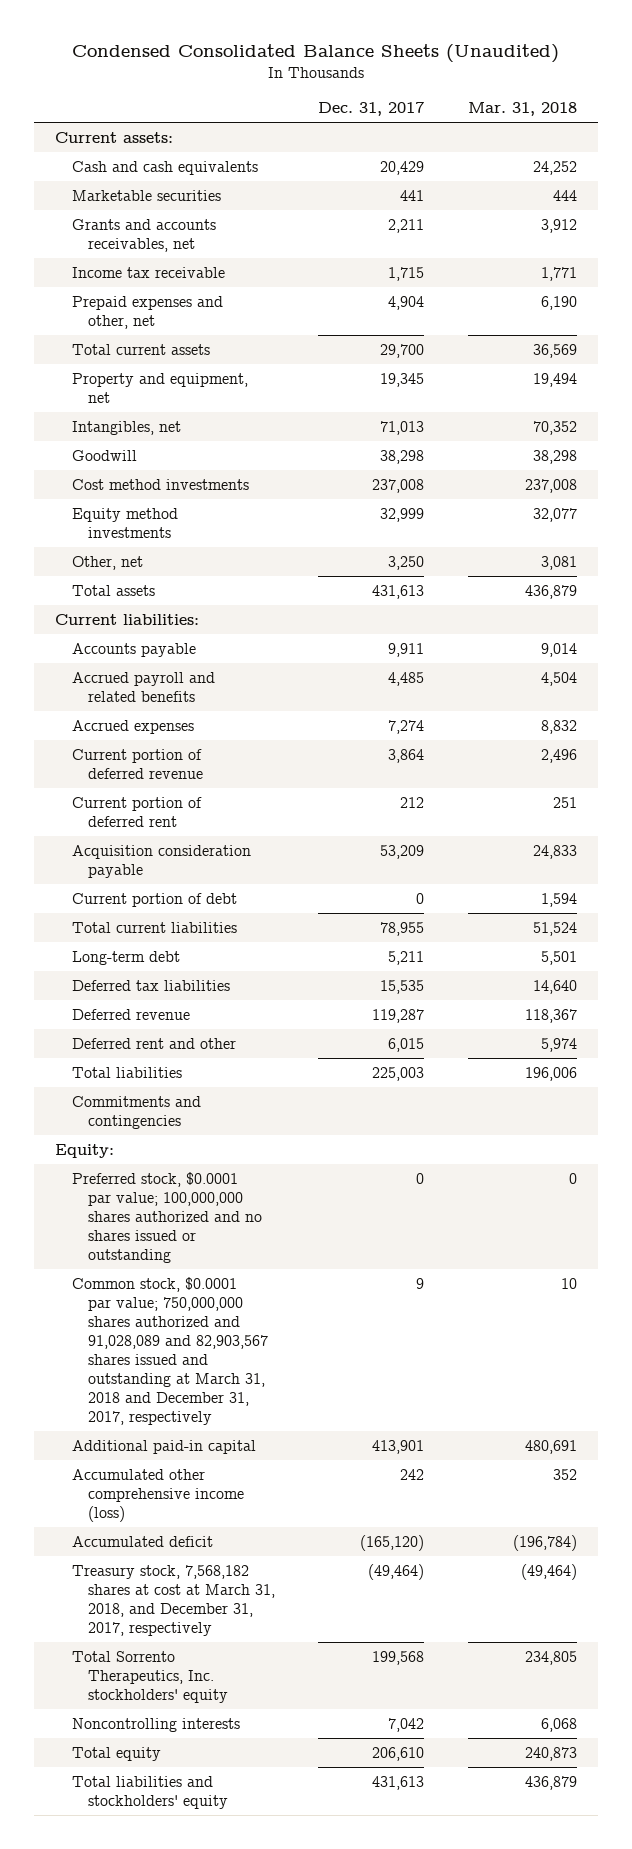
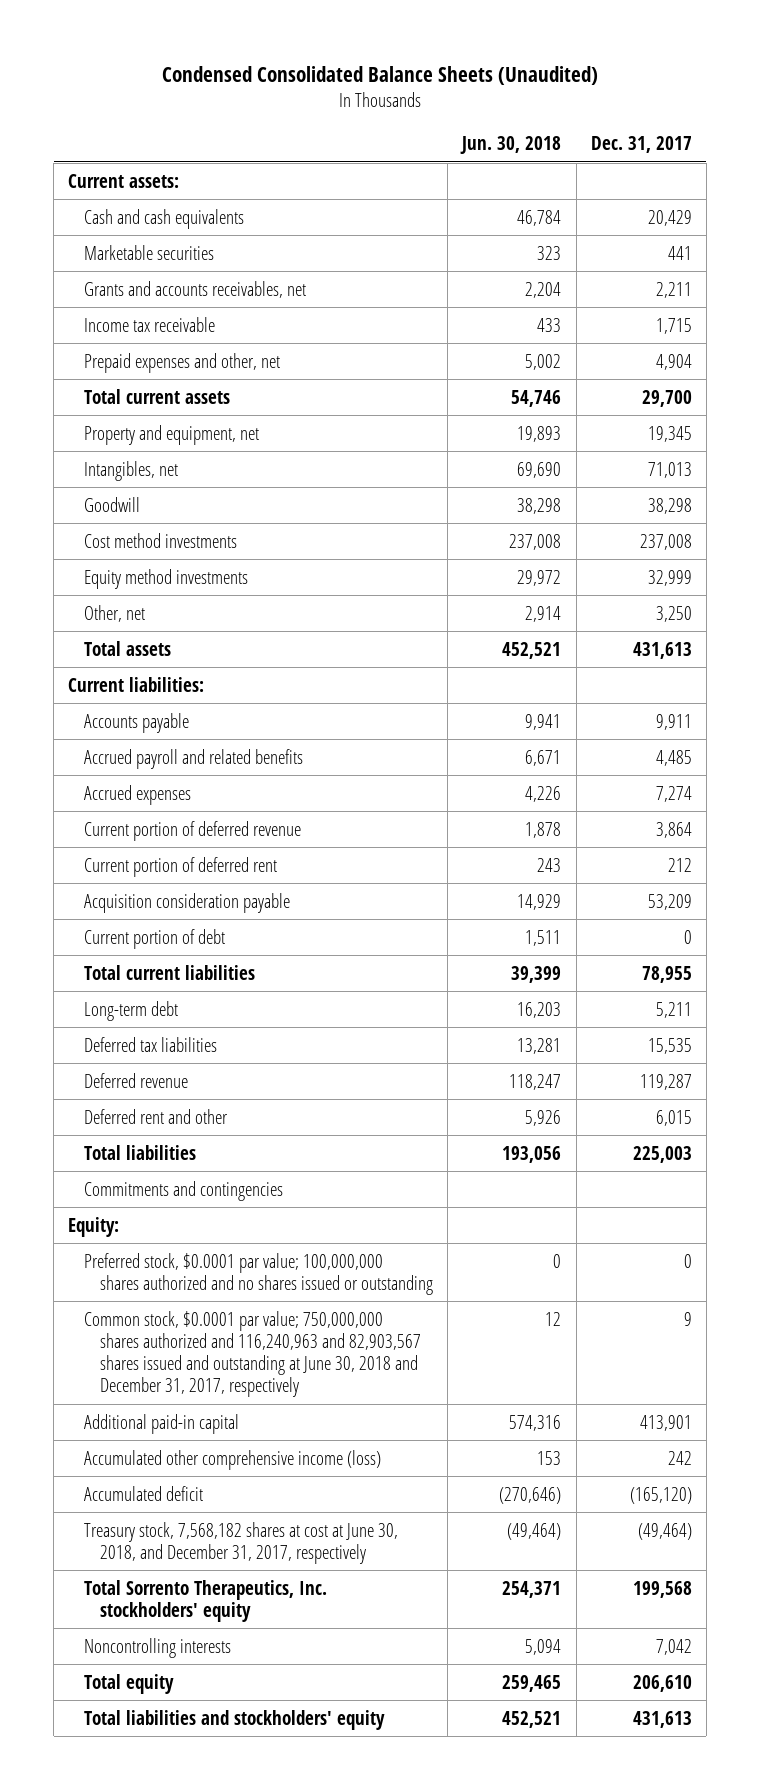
[467,102,577,117] Mar. 31, 2018 -> none
none -> [460,136,562,155] Jun. 30, 2018
[71,1276,269,1426] Common stock, $0.0001 par value; 750,000,000 shares authorized and 91,028,089 and 82,903,567 shares issued and outstanding at March 31, 2018 and December 31, 2017, respectively -> [84,1310,422,1398] Common stock, $0.0001 par value; 750,000,000 shares authorized and 116,240,963 and 82,903,567 shares issued and outstanding at June 30, 2018 and December 31, 2017, respectively
[71,1564,276,1636] Treasury stock, 7,568,182 shares at cost at March 31, 2018, and December 31, 2017, respectively -> [84,1521,399,1564] Treasury stock, 7,568,182 shares at cost at June 30, 2018, and December 31, 2017, respectively

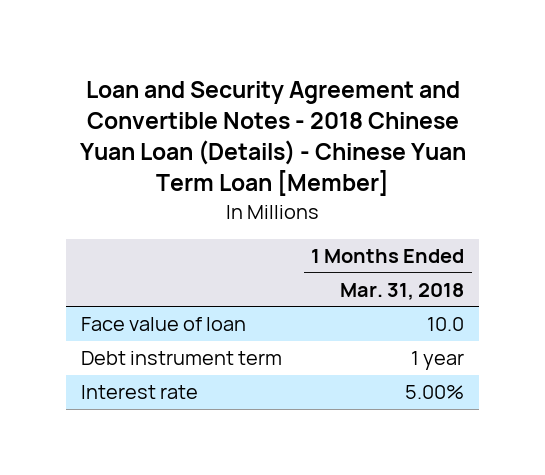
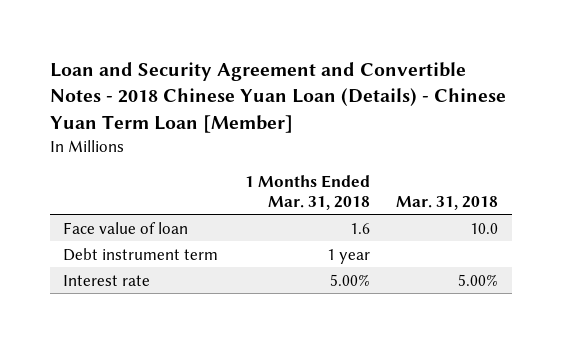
none -> [396,195,499,210] Mar. 31, 2018
[427,317,465,332] 10.0 -> [349,222,370,234] 1.6

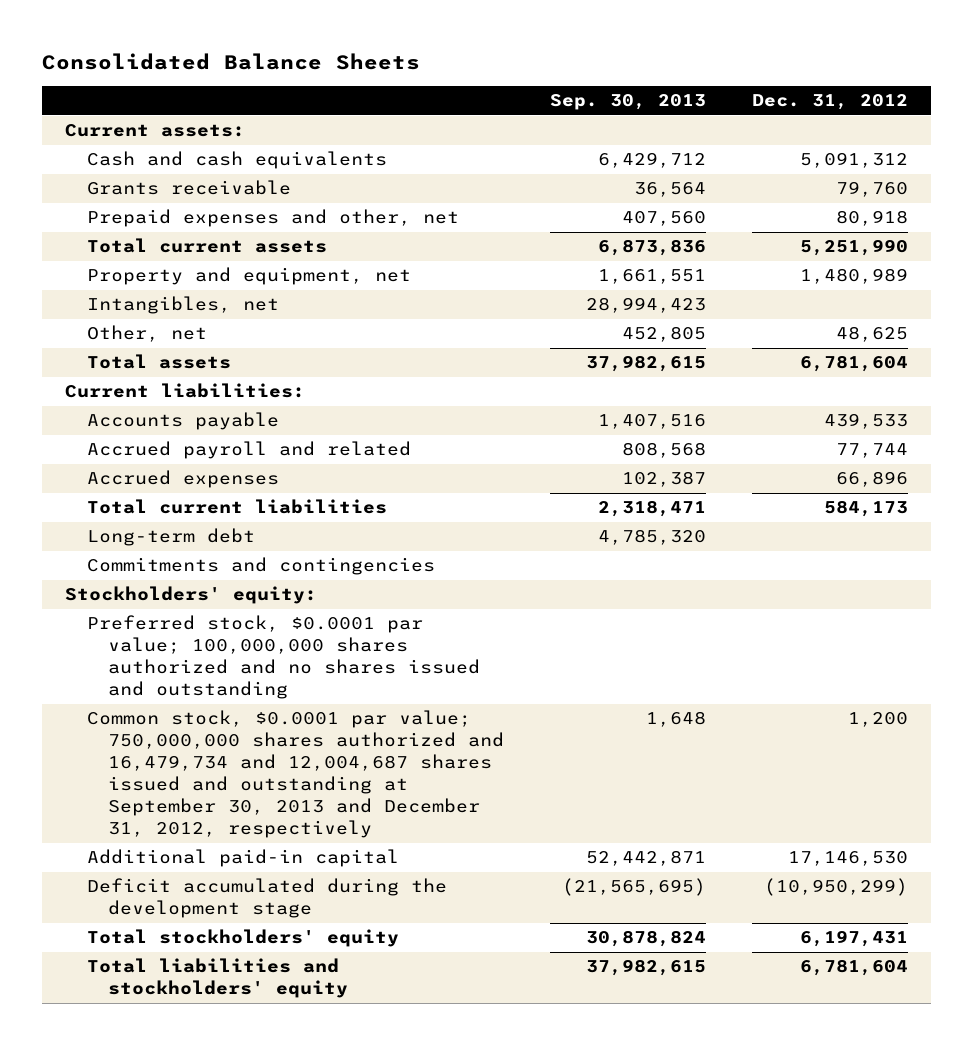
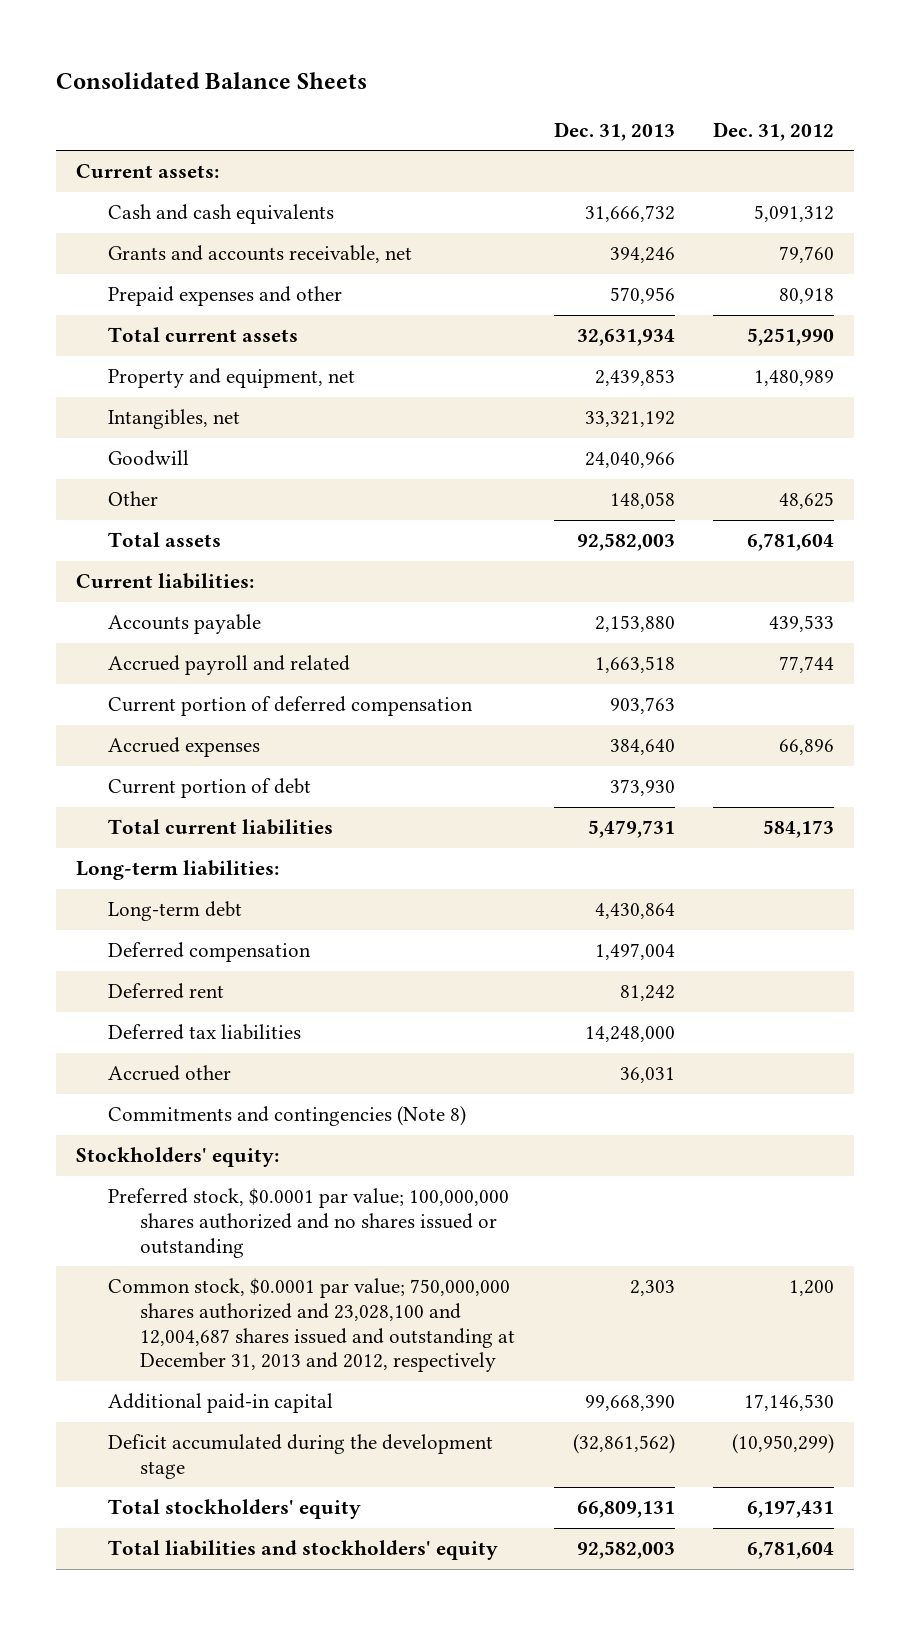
[549,94,706,111] Sep. 30, 2013 -> none
none -> [553,121,675,141] Dec. 31, 2013
[86,180,291,196] Grants receivable -> [107,245,412,264] Grants and accounts receivable, net
[86,209,459,228] Prepaid expenses and other, net -> [107,286,342,307] Prepaid expenses and other
none -> [107,450,189,467] Goodwill
[86,325,207,343] Other, net -> [107,491,158,507] Other
none -> [107,696,473,717] Current portion of deferred compensation
none -> [107,778,311,799] Current portion of debt
none -> [75,860,279,881] Long-term liabilities:
none -> [107,942,311,963] Deferred compensation
none -> [107,983,224,1000] Deferred rent
none -> [107,1024,301,1041] Deferred tax liabilities
none -> [107,1065,231,1082] Accrued other
[86,557,435,576] Commitments and contingencies -> [107,1106,466,1127] Commitments and contingencies (Note 8)
[86,615,480,700] Preferred stock, $0.0001 par value; 100,000,000 shares authorized and no shares issued and outstanding -> [107,1188,509,1258] Preferred stock, $0.0001 par value; 100,000,000 shares authorized and no shares issued or outstanding
[86,710,504,839] Common stock, $0.0001 par value; 750,000,000 shares authorized and 16,479,734 and 12,004,687 shares issued and outstanding at September 30, 2013 and December 31, 2012, respectively -> [107,1278,516,1373] Common stock, $0.0001 par value; 750,000,000 shares authorized and 23,028,100 and 12,004,687 shares issued and outstanding at December 31, 2013 and 2012, respectively

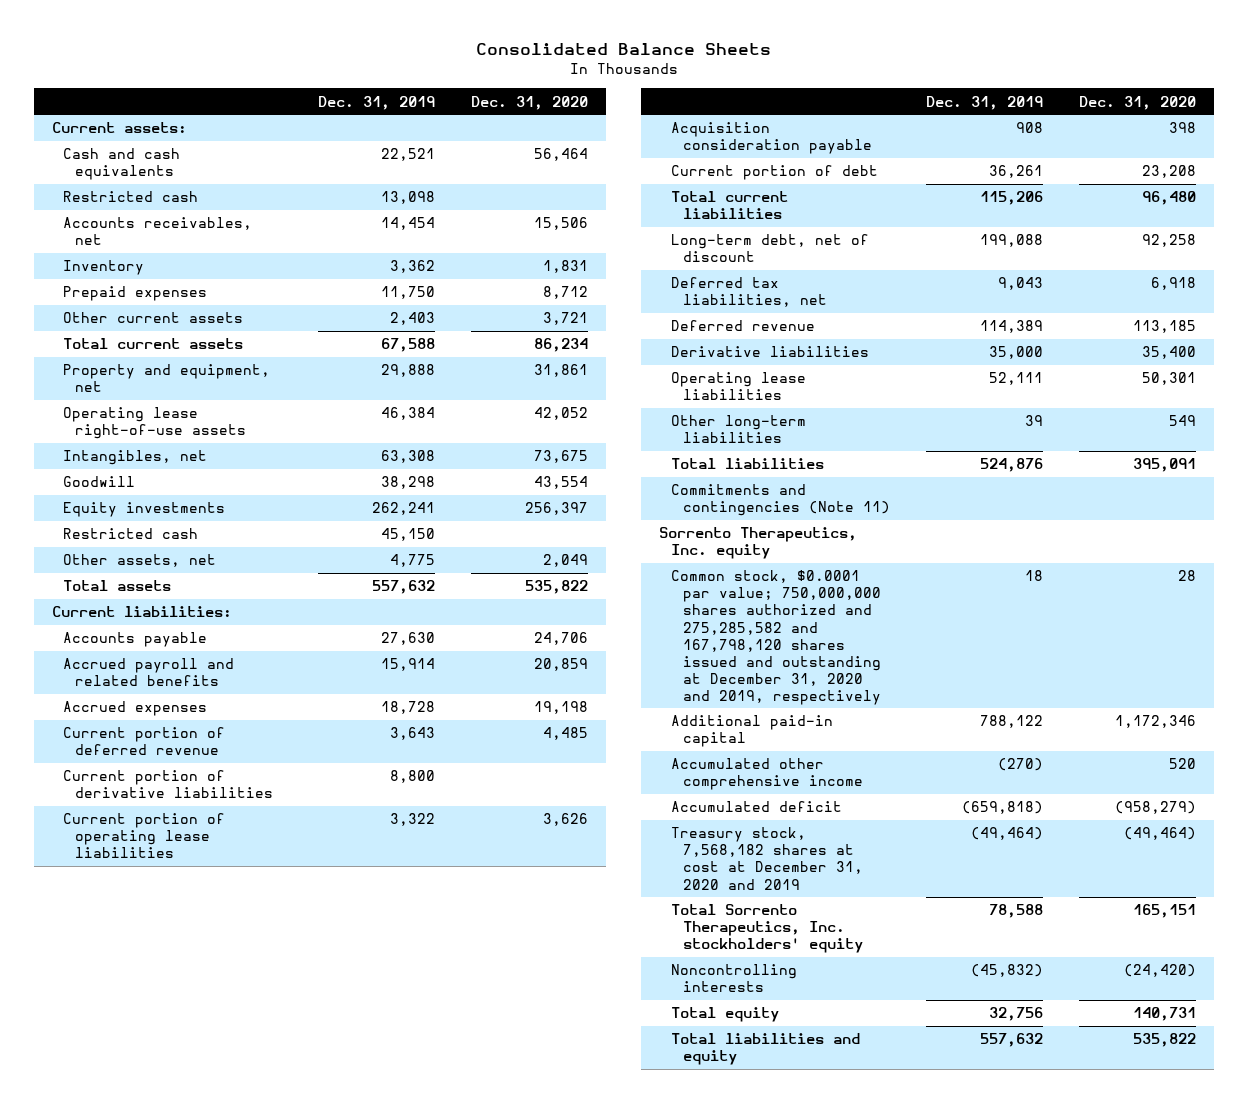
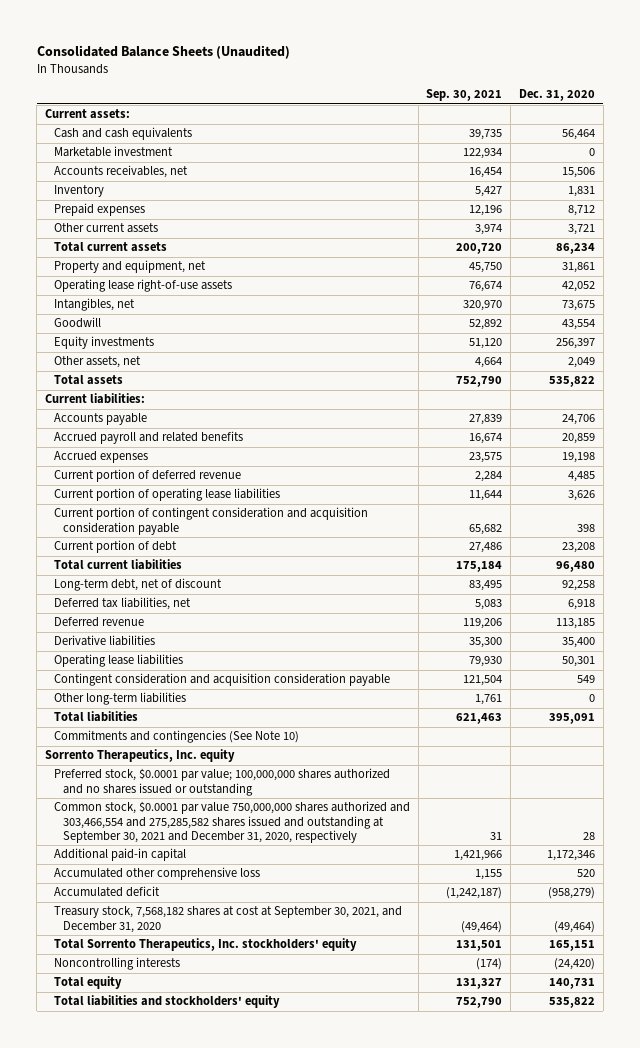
[475,43,771,56] Consolidated Balance Sheets -> [36,45,290,60] Consolidated Balance Sheets (Unaudited)
[318,95,436,110] Dec. 31, 2019 -> none
none -> [426,89,503,102] Sep. 30, 2021
[63,191,199,203] Restricted cash -> none
none -> [54,146,174,158] Marketable investment
[63,528,199,540] Restricted cash -> none
[63,770,274,799] Current portion of derivative liabilities -> none
[671,122,872,155] Acquisition consideration payable -> [54,507,369,535] Current portion of contingent consideration and acquisition consideration payable
none -> [54,673,391,687] Contingent consideration and acquisition consideration payable
[1168,415,1196,427] 549 -> [588,694,595,703] 0
[671,484,890,517] Commitments and contingencies (Note 11) -> [54,730,300,744] Commitments and contingencies (See Note 10)
none -> [54,768,391,796] Preferred stock, $0.0001 par value; 100,000,000 shares authorized and no shares issued or outstanding
[671,570,881,705] Common stock, $0.0001 par value; 750,000,000 shares authorized and 275,285,582 and 167,798,120 shares issued and outstanding at December 31, 2020 and 2019, respectively -> [54,801,411,843] Common stock, $0.0001 par value 750,000,000 shares authorized and 303,466,554 and 275,285,582 shares issued and outstanding at September 30, 2021 and December 31, 2020, respectively
[671,758,863,791] Accumulated other comprehensive income -> [54,867,261,881] Accumulated other comprehensive loss
[671,827,863,890] Treasury stock, 7,568,182 shares at cost at December 31, 2020 and 2019 -> [54,906,403,933] Treasury stock, 7,568,182 shares at cost at September 30, 2021, and December 31, 2020
[671,1033,861,1066] Total liabilities and equity -> [54,995,281,1009] Total liabilities and stockholders' equity

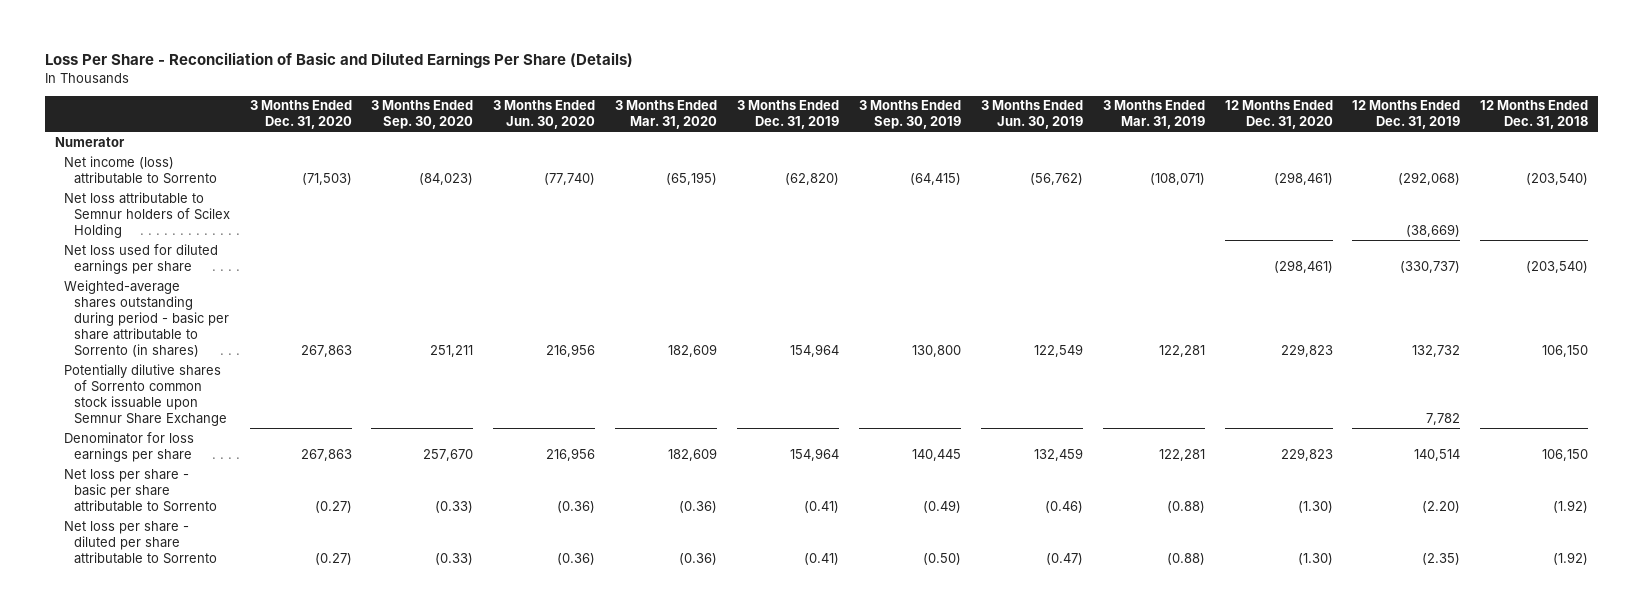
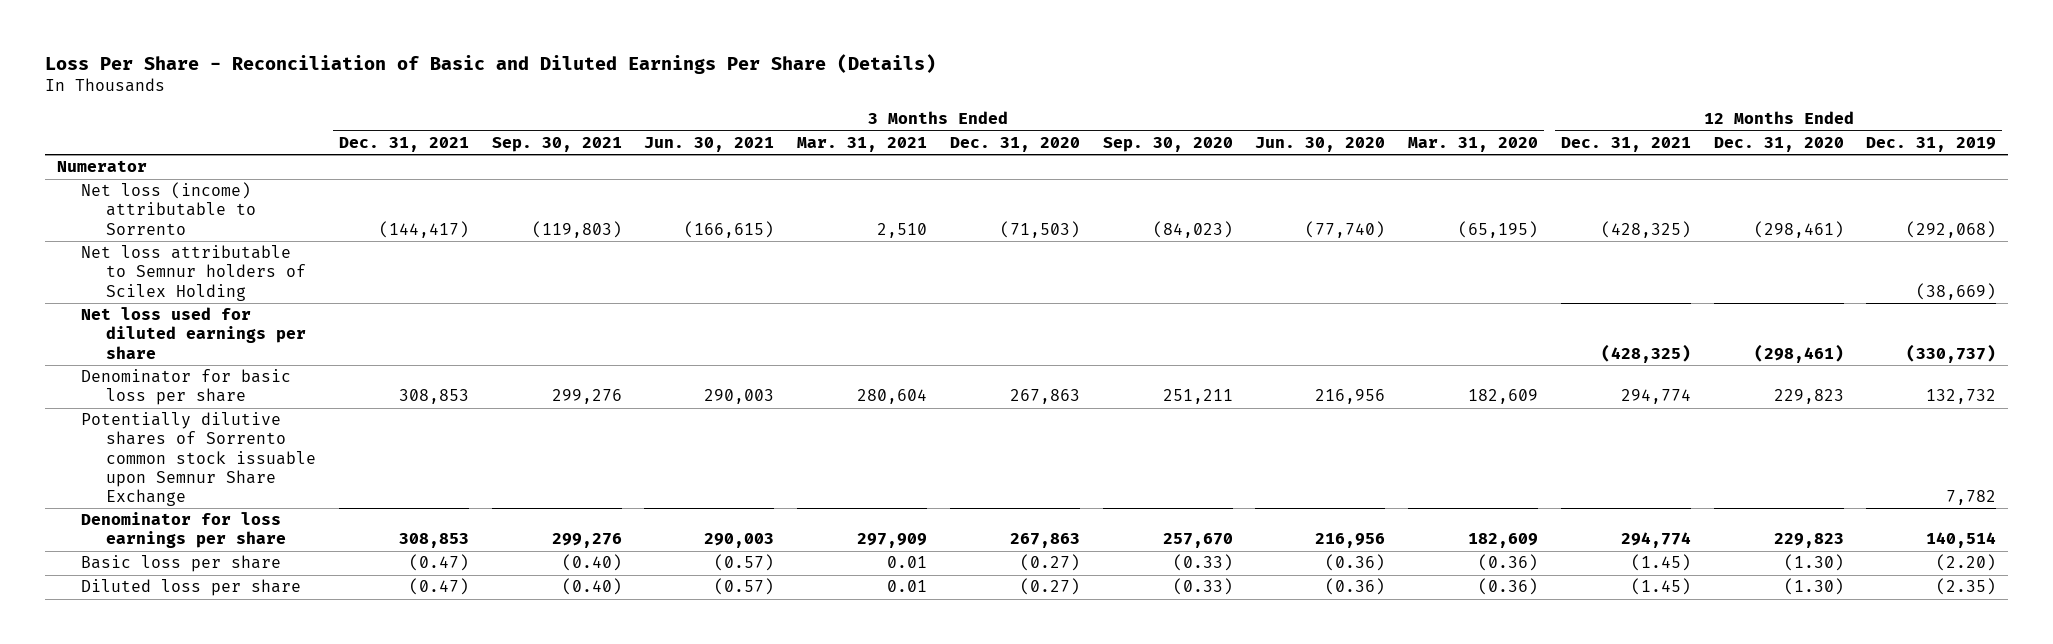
[737,100,840,130] 3 Months Ended Dec. 31, 2019 -> none
[858,100,961,130] 3 Months Ended Sep. 30, 2019 -> none
[980,100,1083,130] 3 Months Ended Jun. 30, 2019 -> none
[1102,100,1205,130] 3 Months Ended Mar. 31, 2019 -> none
[1480,100,1589,130] 12 Months Ended Dec. 31, 2018 -> none
none -> [338,136,469,152] Dec. 31, 2021
none -> [491,136,622,152] Sep. 30, 2021
none -> [644,136,775,152] Jun. 30, 2021
none -> [797,136,928,152] Mar. 31, 2021
none -> [1560,136,1691,152] Dec. 31, 2021
[64,155,217,184] Net income (loss) attributable to Sorrento -> [81,182,257,235] Net loss (income) attributable to Sorrento
[64,279,229,357] Weighted-average shares outstanding during period - basic per share attributable to Sorrento (in shares) -> [81,369,292,406] Denominator for basic loss per share
[64,468,217,512] Net loss per share - basic per share attributable to Sorrento -> [81,555,282,573] Basic loss per share
[64,520,217,564] Net loss per share - diluted per share attributable to Sorrento -> [81,579,302,597] Diluted loss per share

